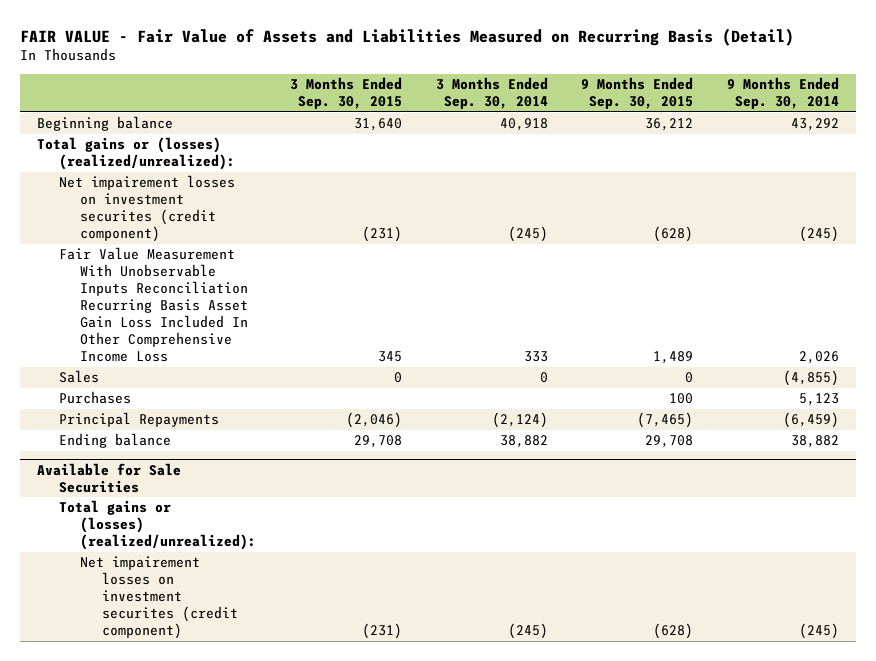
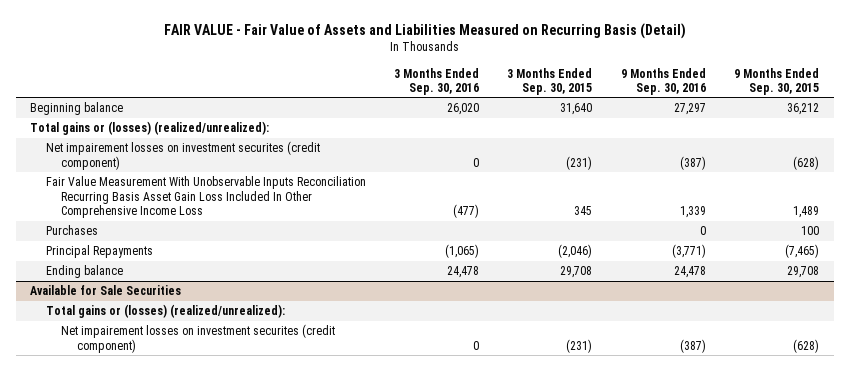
[435,77,548,110] 3 Months Ended Sep. 30, 2014 -> none
[727,77,840,110] 9 Months Ended Sep. 30, 2014 -> none
none -> [393,67,479,95] 3 Months Ended Sep. 30, 2016
none -> [620,67,706,95] 9 Months Ended Sep. 30, 2016
[58,370,99,384] Sales -> none

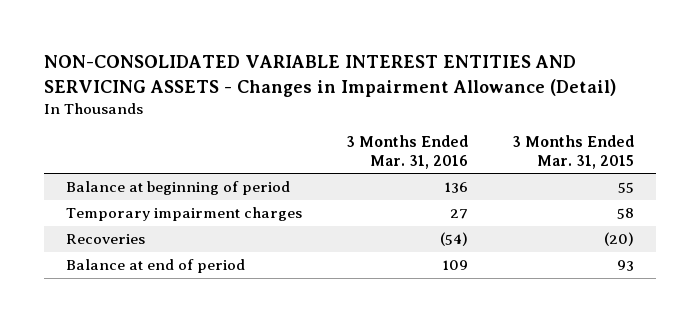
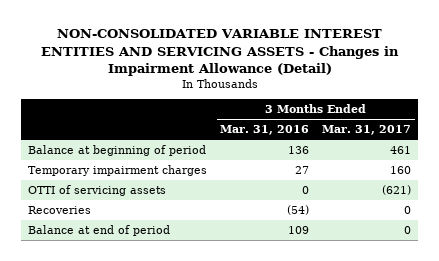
[511,135,634,169] 3 Months Ended Mar. 31, 2015 -> none
none -> [322,125,412,136] Mar. 31, 2017
none -> [27,185,166,197] OTTI of servicing assets

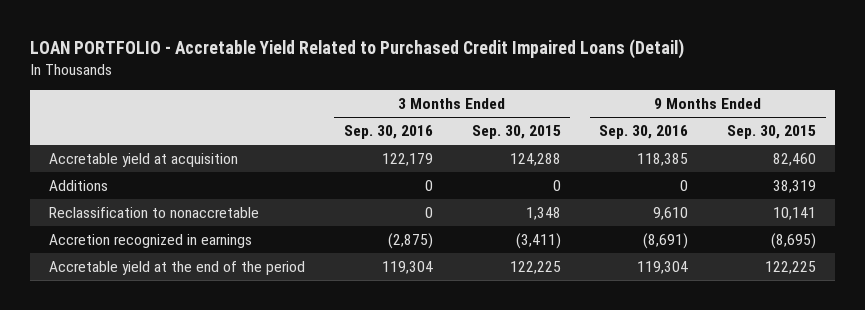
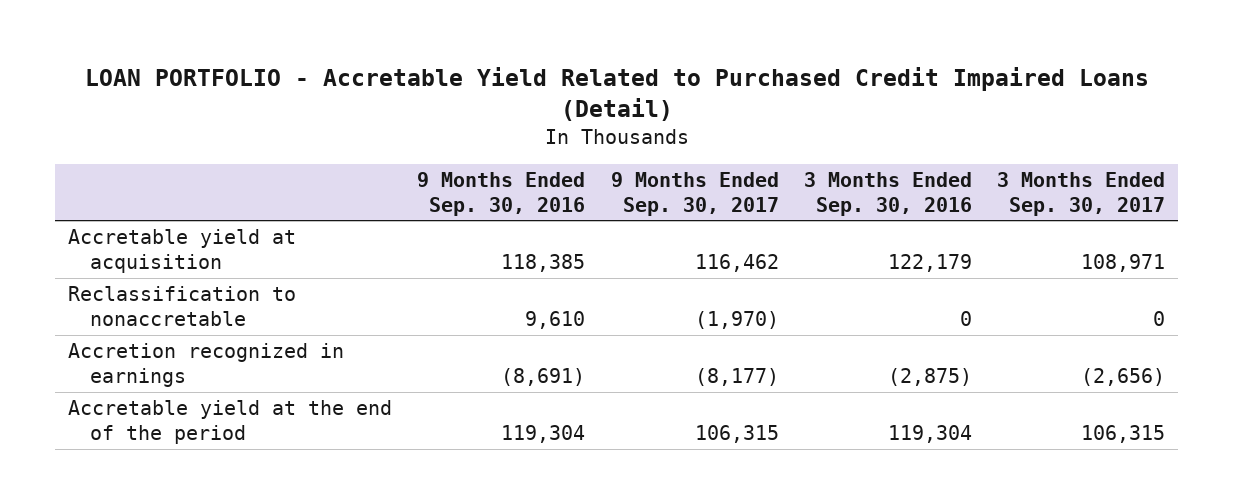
[471,125,561,140] Sep. 30, 2015 -> none
[727,125,817,140] Sep. 30, 2015 -> none
none -> [610,171,779,216] 9 Months Ended Sep. 30, 2017
none -> [997,171,1166,216] 3 Months Ended Sep. 30, 2017
[49,180,109,192] Additions -> none

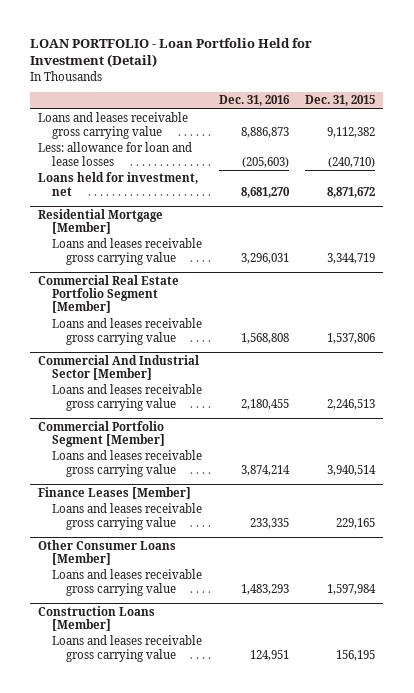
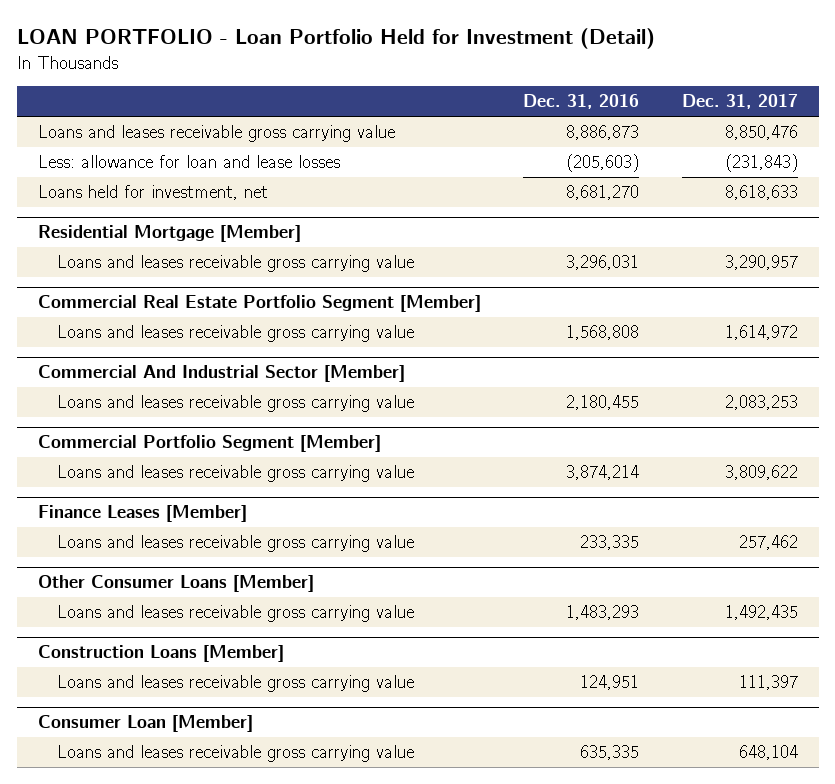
[305,95,376,107] Dec. 31, 2015 -> none
none -> [681,94,798,110] Dec. 31, 2017
none -> [37,715,253,733] Consumer Loan [Member]
none -> [57,744,415,762] Loans and leases receivable gross carrying value

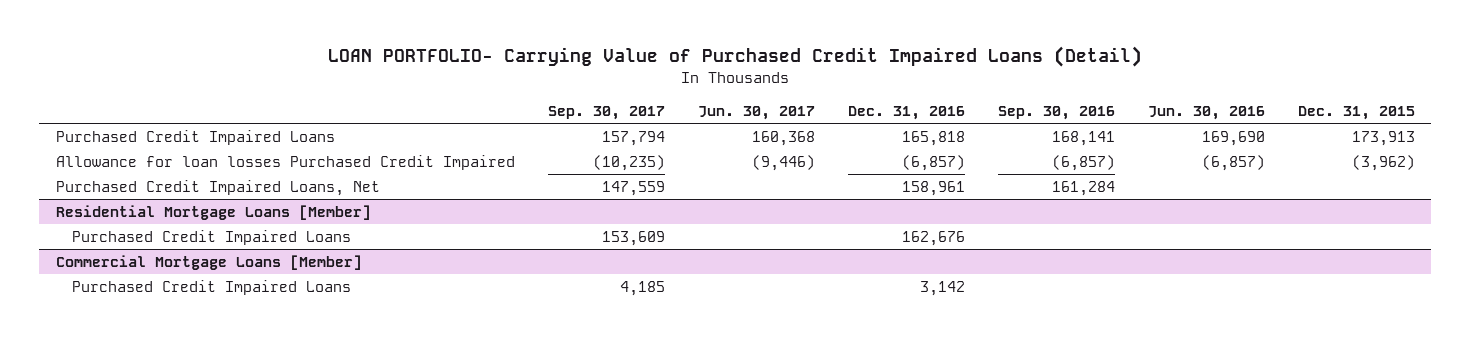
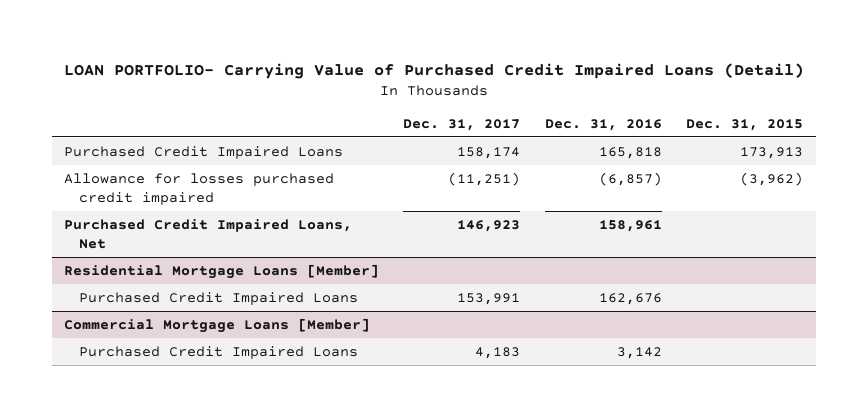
[547,105,665,120] Sep. 30, 2017 -> none
[697,105,815,120] Jun. 30, 2017 -> none
[997,105,1115,120] Sep. 30, 2016 -> none
[1147,105,1265,120] Jun. 30, 2016 -> none
none -> [403,118,521,131] Dec. 31, 2017
[55,154,515,170] Allowance for loan losses Purchased Credit Impaired -> [63,172,334,205] Allowance for losses purchased credit impaired

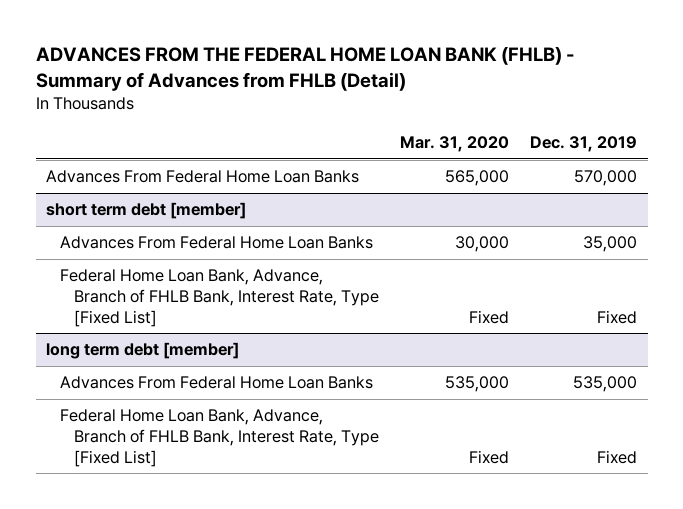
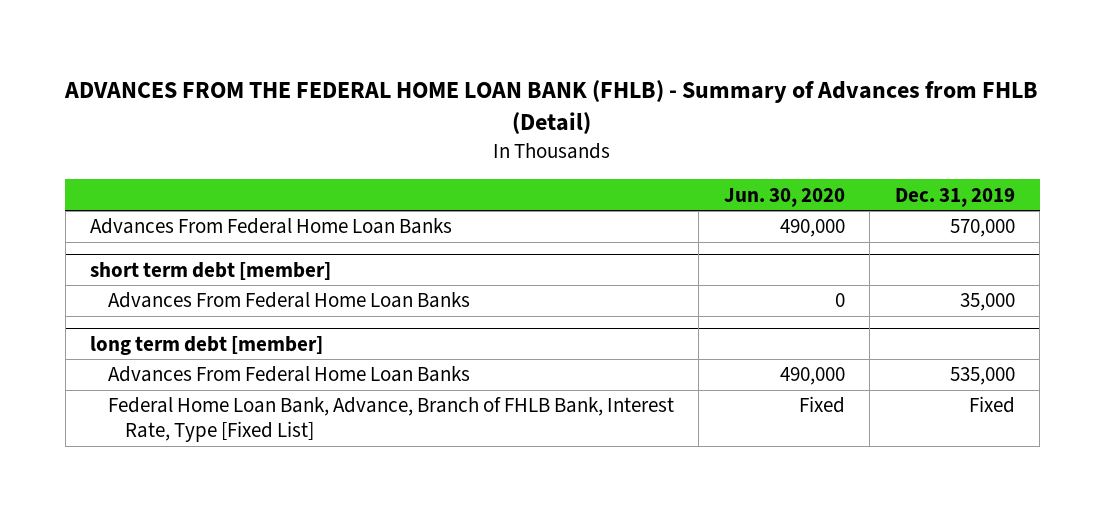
[400,136,510,153] Mar. 31, 2020 -> none
none -> [723,187,845,207] Jun. 30, 2020
[60,269,380,327] Federal Home Loan Bank, Advance, Branch of FHLB Bank, Interest Rate, Type [Fixed List] -> none

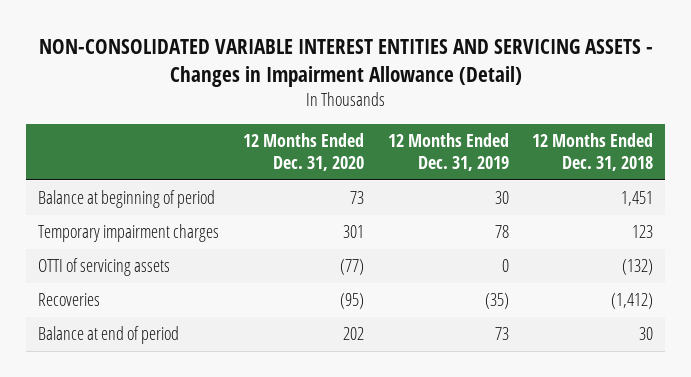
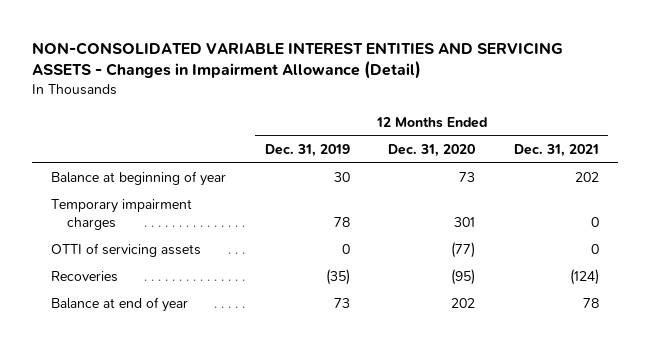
[532,133,654,172] 12 Months Ended Dec. 31, 2018 -> none
none -> [513,144,599,158] Dec. 31, 2021
[38,190,216,209] Balance at beginning of period -> [51,171,227,187] Balance at beginning of year
[38,326,180,345] Balance at end of period -> [51,297,189,313] Balance at end of year

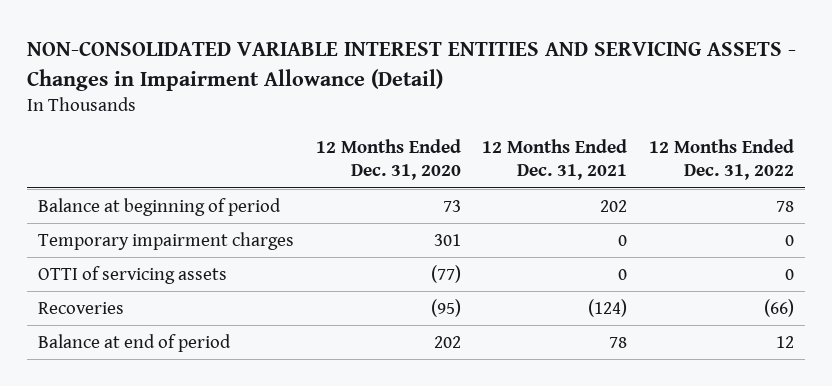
[264,144,350,158] Dec. 31, 2019 -> none
none -> [648,138,794,181] 12 Months Ended Dec. 31, 2022
[51,171,227,187] Balance at beginning of year -> [38,197,282,216] Balance at beginning of period
[51,297,189,313] Balance at end of year -> [38,333,232,352] Balance at end of period

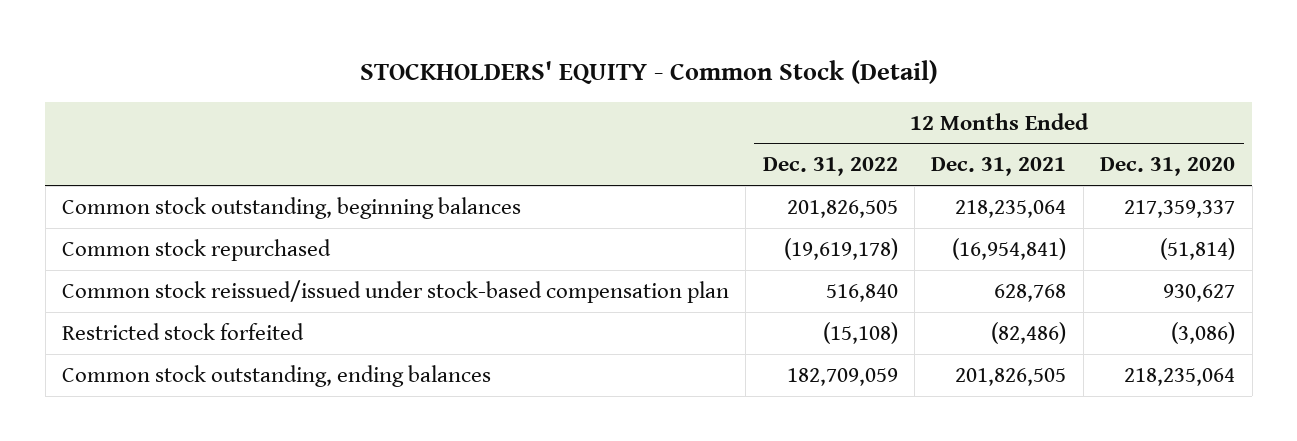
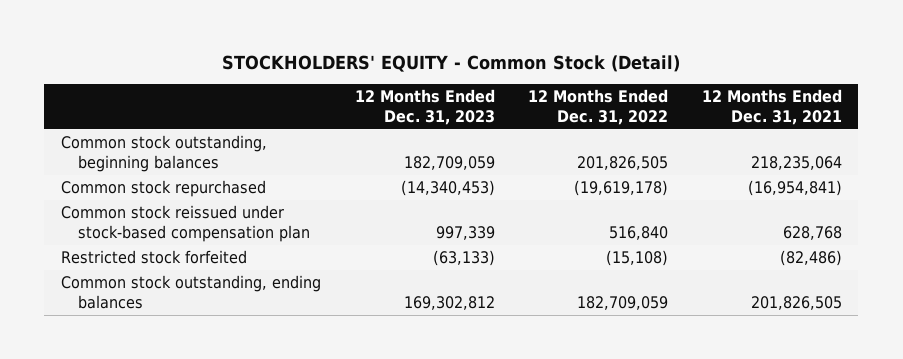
[1100,157,1236,177] Dec. 31, 2020 -> none
none -> [354,89,495,126] 12 Months Ended Dec. 31, 2023
[61,279,729,303] Common stock reissued/issued under stock-based compensation plan -> [61,205,311,242] Common stock reissued under stock-based compensation plan

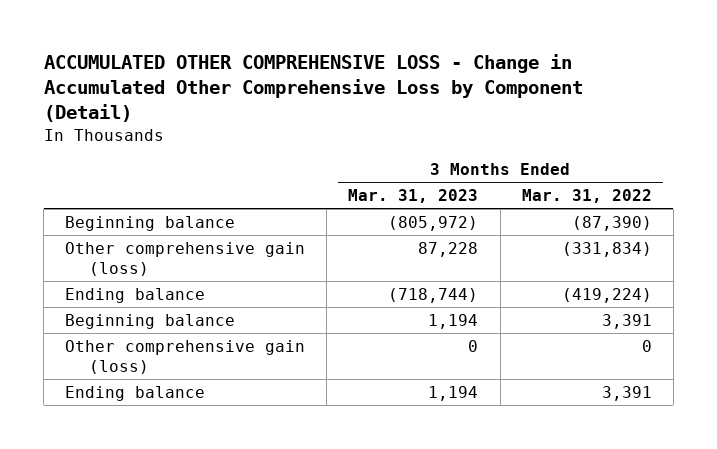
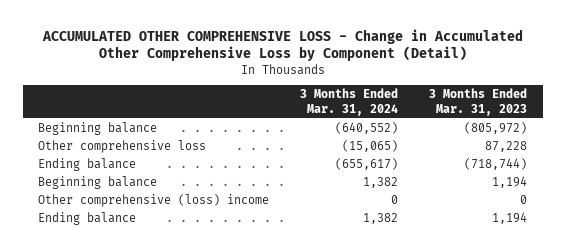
[521,189,652,204] Mar. 31, 2022 -> none
none -> [300,88,399,116] 3 Months Ended Mar. 31, 2024
[65,241,306,277] Other comprehensive gain (loss) -> [38,139,207,153] Other comprehensive loss
[65,339,306,375] Other comprehensive gain (loss) -> [38,193,270,207] Other comprehensive (loss) income

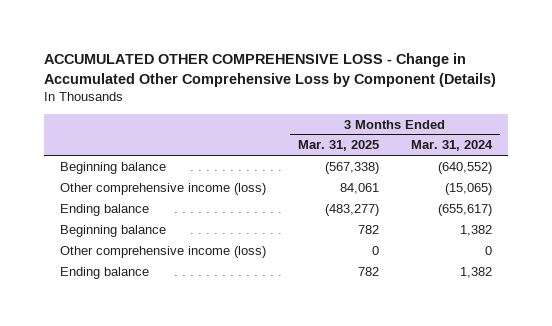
[41,28,523,62] ACCUMULATED OTHER COMPREHENSIVE LOSS - Change in Accumulated Other Comprehensive Loss by Component (Detail) -> [44,53,497,87] ACCUMULATED OTHER COMPREHENSIVE LOSS - Change in Accumulated Other Comprehensive Loss by Component (Details)
[429,88,528,116] 3 Months Ended Mar. 31, 2023 -> none
none -> [298,140,380,152] Mar. 31, 2025
[38,139,207,153] Other comprehensive loss -> [60,182,267,195] Other comprehensive income (loss)
[38,193,270,207] Other comprehensive (loss) income -> [60,245,267,258] Other comprehensive income (loss)

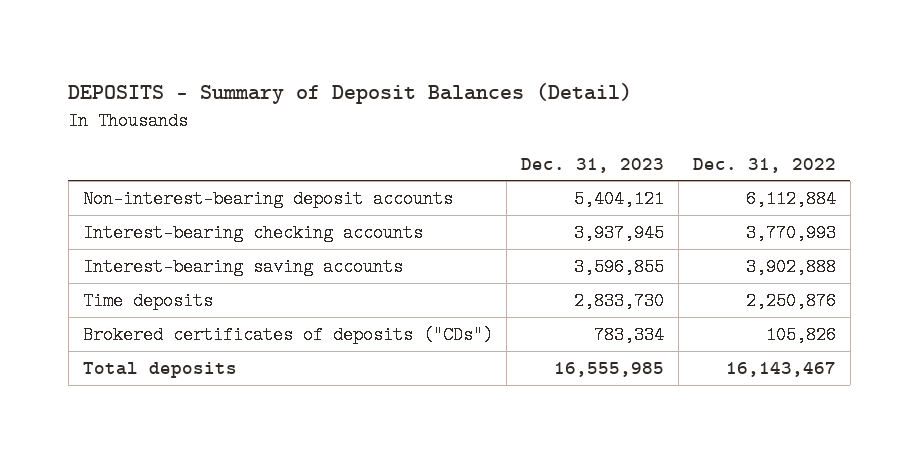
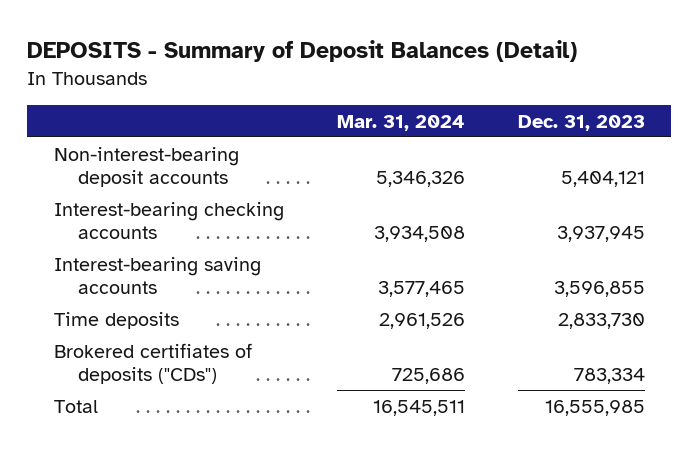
[692,157,836,173] Dec. 31, 2022 -> none
none -> [336,114,465,131] Mar. 31, 2024
[82,326,493,345] Brokered certificates of deposits ("CDs") -> [53,342,252,384] Brokered certifiates of deposits ("CDs")
[82,362,237,379] Total deposits -> [53,399,98,413] Total

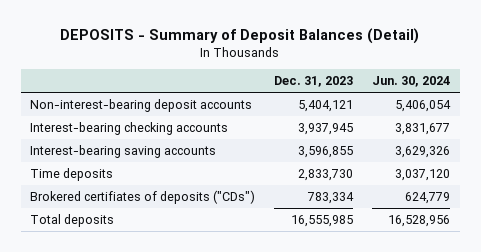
[336,114,465,131] Mar. 31, 2024 -> none
none -> [372,76,451,88] Jun. 30, 2024
[53,399,98,413] Total -> [30,213,115,227] Total deposits

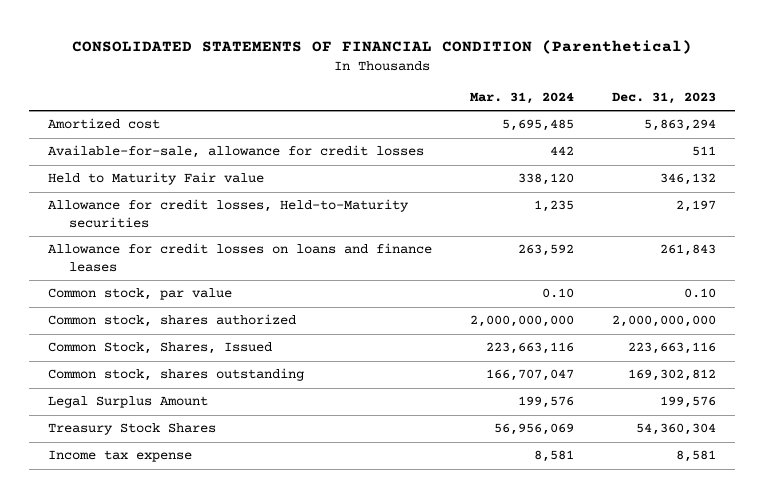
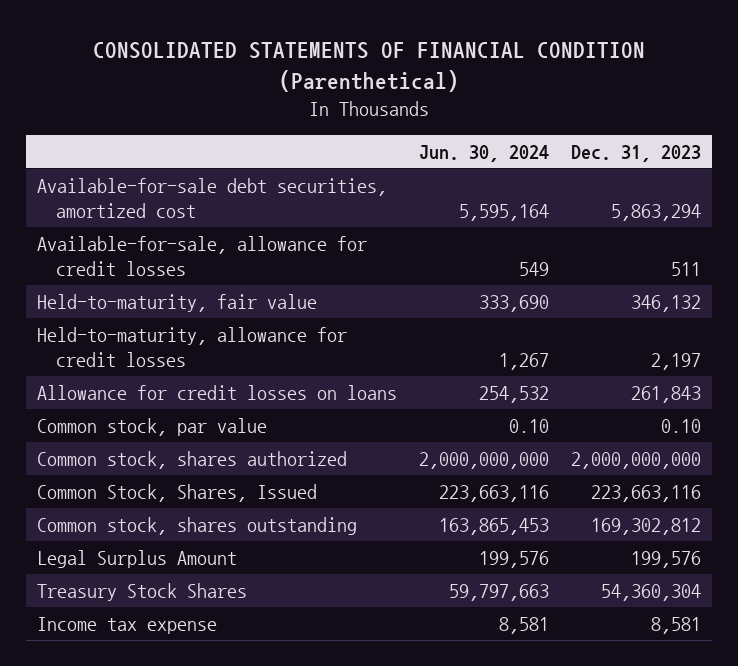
[470,91,575,104] Mar. 31, 2024 -> none
none -> [419,144,550,162] Jun. 30, 2024
[48,118,161,130] Amortized cost -> [37,178,388,218] Available-for-sale debt securities, amortized cost
[48,172,265,186] Held to Maturity Fair value -> [37,294,318,313] Held-to-maturity, fair value
[48,199,410,228] Allowance for credit losses, Held-to-Maturity securities -> [37,327,348,367] Held-to-maturity, allowance for credit losses
[48,243,433,272] Allowance for credit losses on loans and finance leases -> [37,385,398,401] Allowance for credit losses on loans

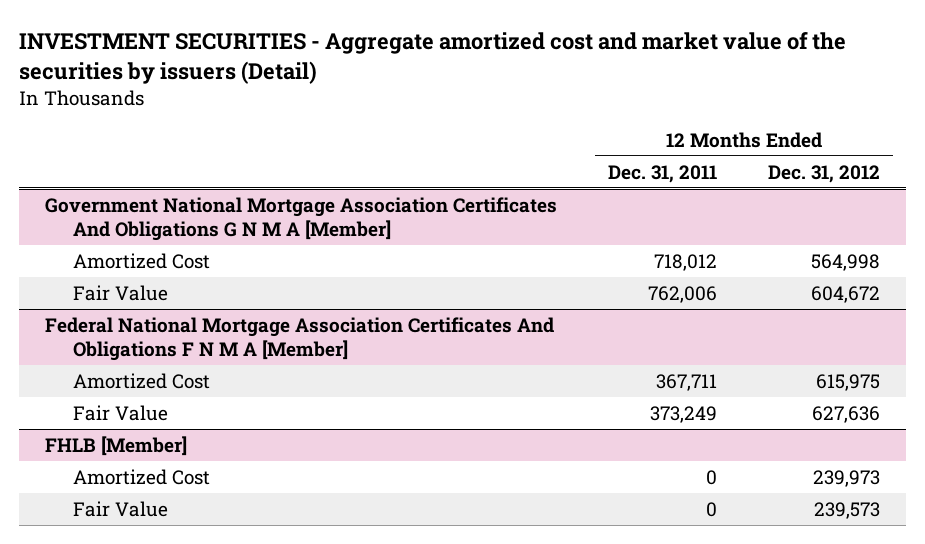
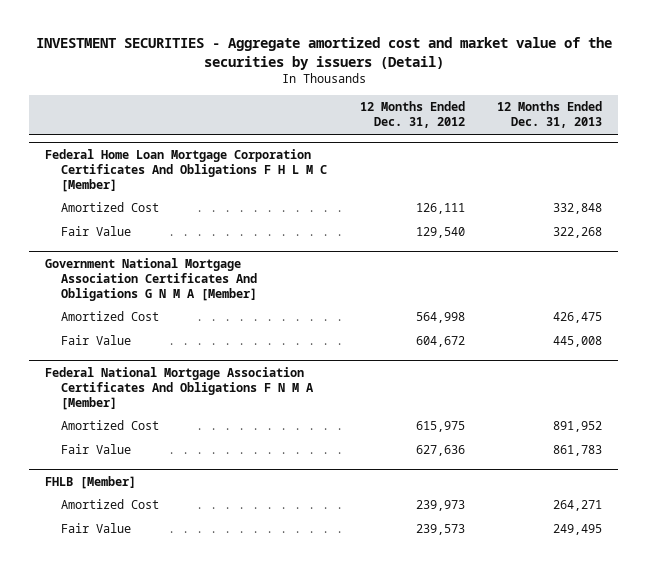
[607,164,717,183] Dec. 31, 2011 -> none
none -> [497,101,603,129] 12 Months Ended Dec. 31, 2013
none -> [45,148,328,192] Federal Home Loan Mortgage Corporation Certificates And Obligations F H L M C [Member]
none -> [61,202,160,213] Amortized Cost
none -> [61,226,132,237] Fair Value

